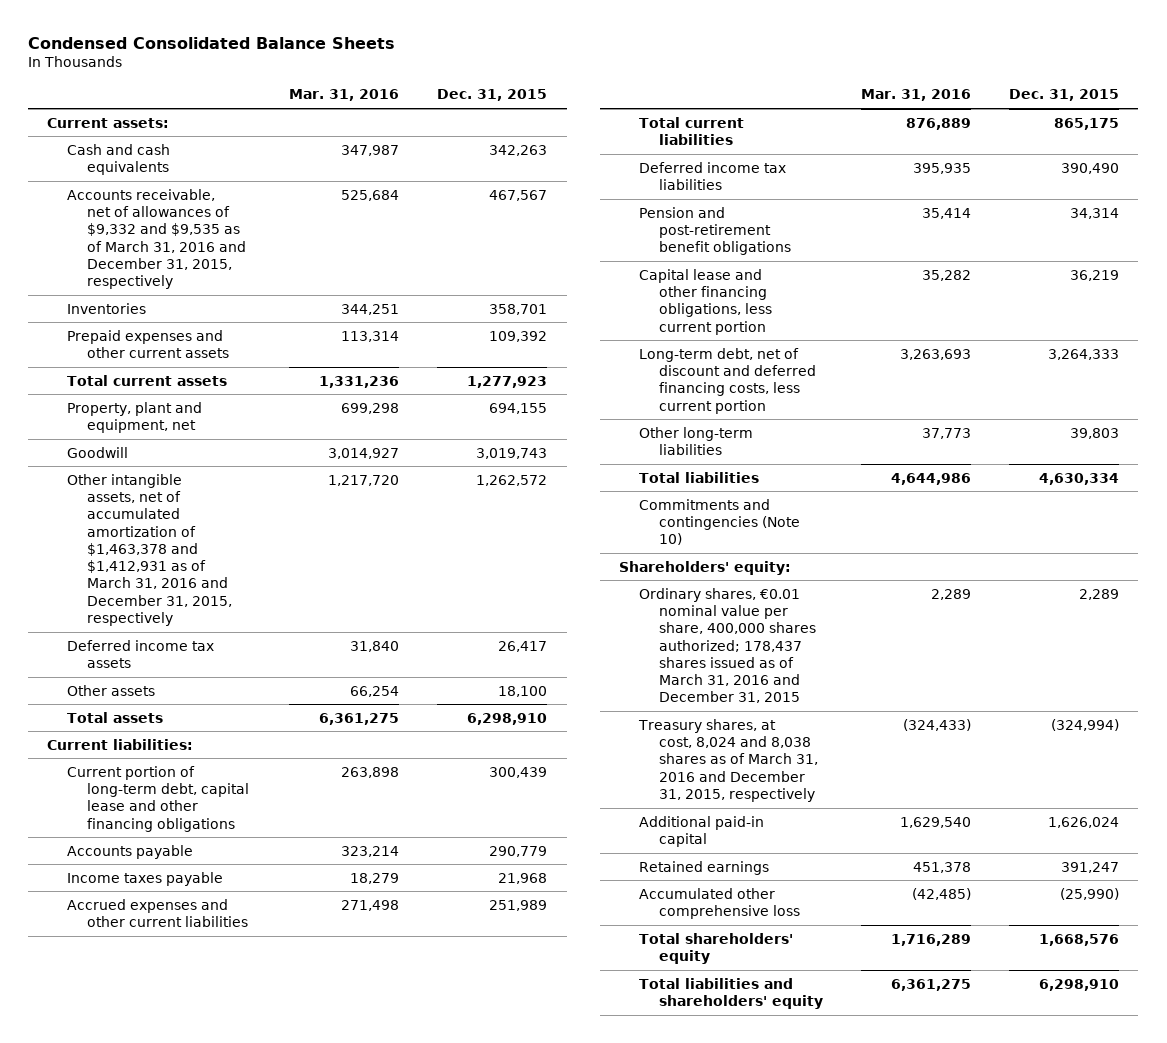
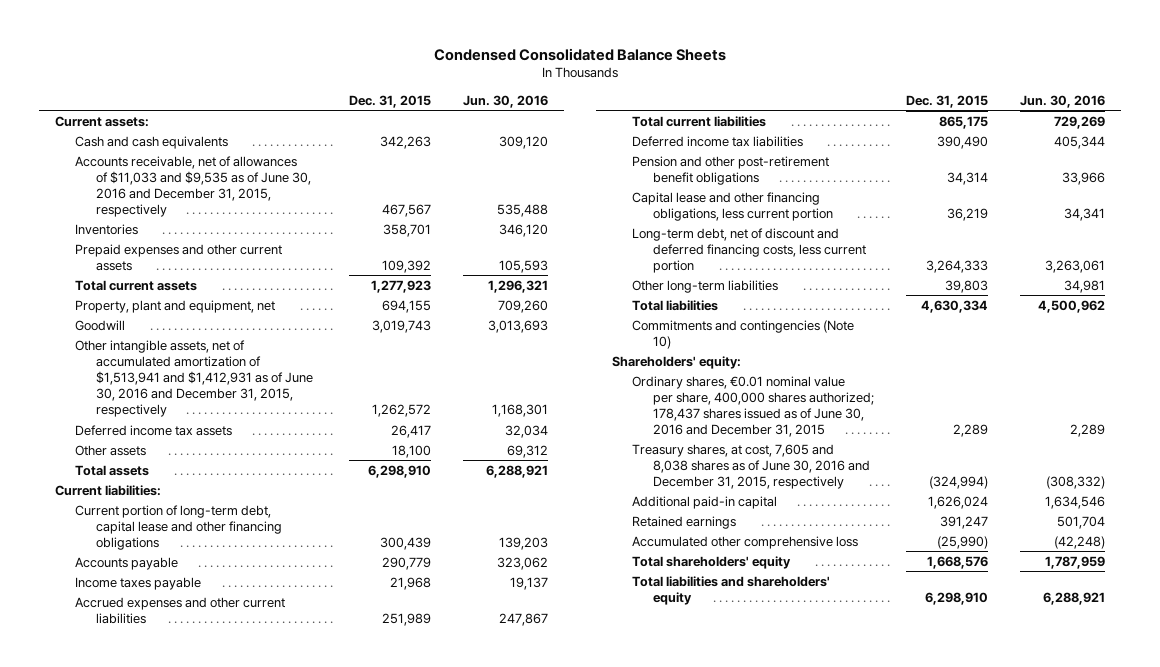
[289,89,400,102] Mar. 31, 2016 -> none
none -> [462,94,548,108] Jun. 30, 2016
[67,188,247,290] Accounts receivable, net of allowances of $9,332 and $9,535 as of March 31, 2016 and December 31, 2015, respectively -> [75,155,311,218] Accounts receivable, net of allowances of $11,033 and $9,535 as of June 30, 2016 and December 31, 2015, respectively
[67,473,233,627] Other intangible assets, net of accumulated amortization of $1,463,378 and $1,412,931 as of March 31, 2016 and December 31, 2015, respectively -> [75,339,313,418] Other intangible assets, net of accumulated amortization of $1,513,941 and $1,412,931 as of June 30, 2016 and December 31, 2015, respectively
[639,206,792,256] Pension and post-retirement benefit obligations -> [632,155,830,185] Pension and other post-retirement benefit obligations
[639,587,817,704] Ordinary shares, €0.01 nominal value per share, 400,000 shares authorized; 178,437 shares issued as of March 31, 2016 and December 31, 2015 -> [632,375,874,438] Ordinary shares, €0.01 nominal value per share, 400,000 shares authorized; 178,437 shares issued as of June 30, 2016 and December 31, 2015
[638,718,819,802] Treasury shares, at cost, 8,024 and 8,038 shares as of March 31, 2016 and December 31, 2015, respectively -> [632,443,870,489] Treasury shares, at cost, 7,605 and 8,038 shares as of June 30, 2016 and December 31, 2015, respectively

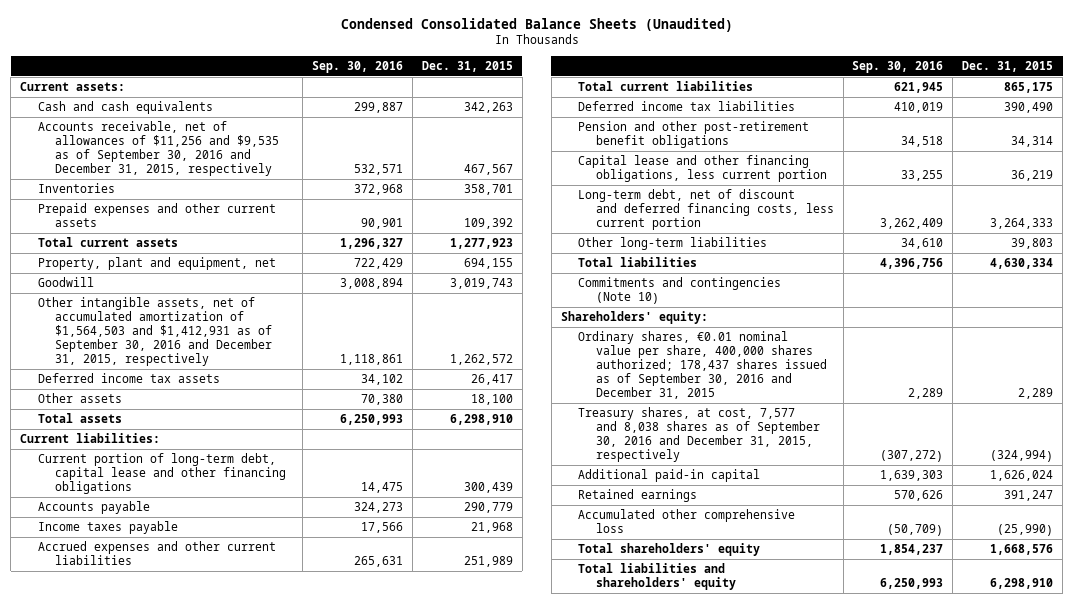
[434,47,727,61] Condensed Consolidated Balance Sheets -> [340,17,733,32] Condensed Consolidated Balance Sheets (Unaudited)
[462,94,548,108] Jun. 30, 2016 -> none
none -> [312,61,404,74] Sep. 30, 2016
[75,155,311,218] Accounts receivable, net of allowances of $11,033 and $9,535 as of June 30, 2016 and December 31, 2015, respectively -> [37,121,280,177] Accounts receivable, net of allowances of $11,256 and $9,535 as of September 30, 2016 and December 31, 2015, respectively
[75,339,313,418] Other intangible assets, net of accumulated amortization of $1,513,941 and $1,412,931 as of June 30, 2016 and December 31, 2015, respectively -> [37,297,273,367] Other intangible assets, net of accumulated amortization of $1,564,503 and $1,412,931 as of September 30, 2016 and December 31, 2015, respectively
[632,375,874,438] Ordinary shares, €0.01 nominal value per share, 400,000 shares authorized; 178,437 shares issued as of June 30, 2016 and December 31, 2015 -> [578,331,827,400] Ordinary shares, €0.01 nominal value per share, 400,000 shares authorized; 178,437 shares issued as of September 30, 2016 and December 31, 2015
[632,443,870,489] Treasury shares, at cost, 7,605 and 8,038 shares as of June 30, 2016 and December 31, 2015, respectively -> [578,407,820,463] Treasury shares, at cost, 7,577 and 8,038 shares as of September 30, 2016 and December 31, 2015, respectively

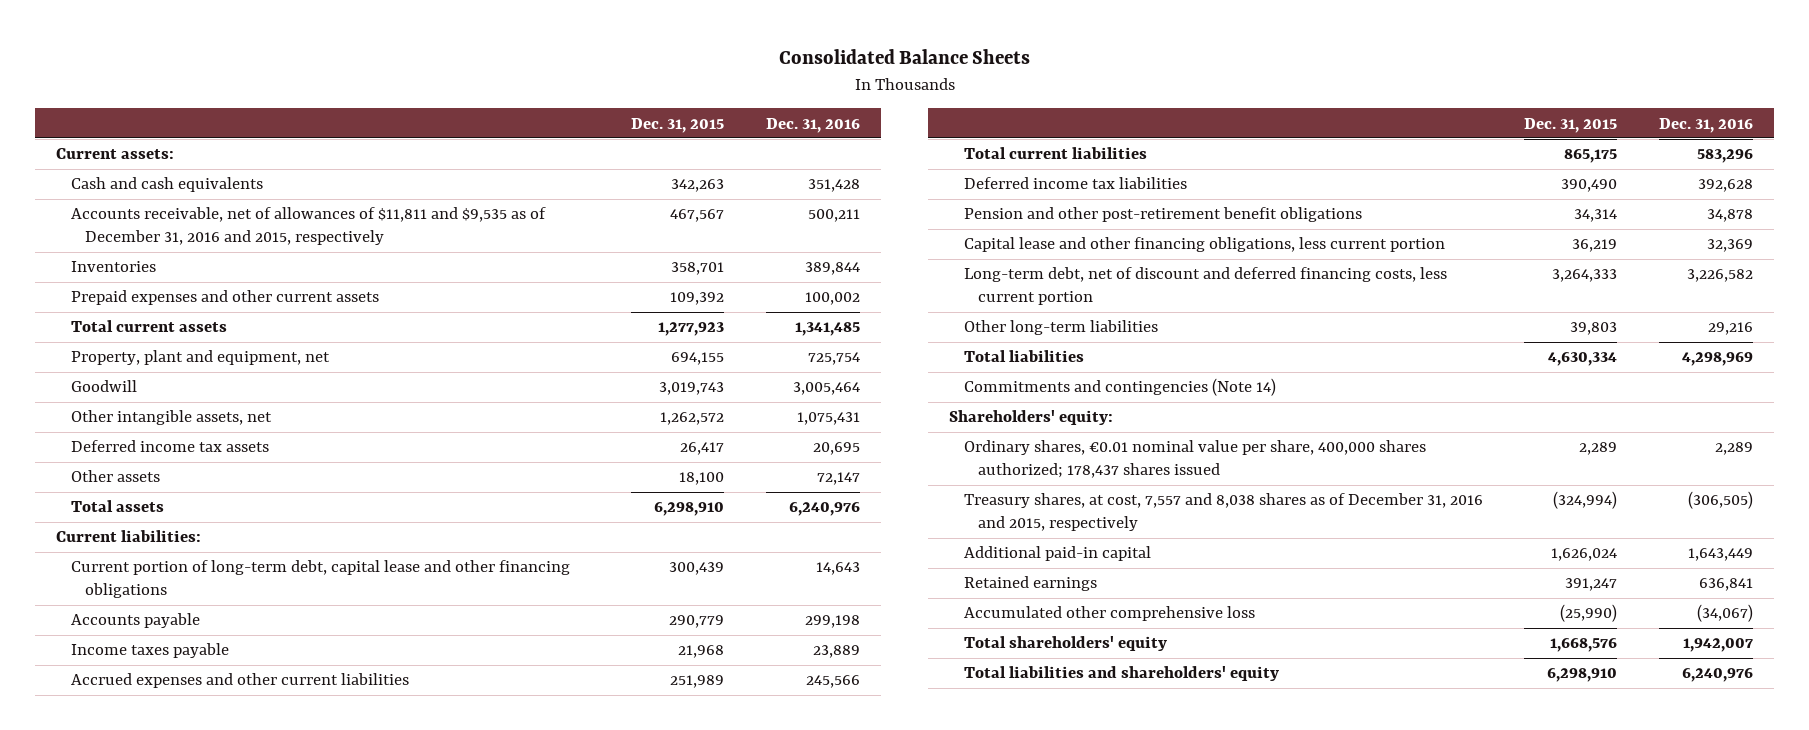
[340,17,733,32] Condensed Consolidated Balance Sheets (Unaudited) -> [778,49,1030,65] Consolidated Balance Sheets
[312,61,404,74] Sep. 30, 2016 -> none
none -> [766,117,861,133] Dec. 31, 2016
[37,121,280,177] Accounts receivable, net of allowances of $11,256 and $9,535 as of September 30, 2016 and December 31, 2015, respectively -> [70,207,546,246] Accounts receivable, net of allowances of $11,811 and $9,535 as of December 31, 2016 and 2015, respectively
[37,297,273,367] Other intangible assets, net of accumulated amortization of $1,564,503 and $1,412,931 as of September 30, 2016 and December 31, 2015, respectively -> [70,410,272,426] Other intangible assets, net
[578,277,782,305] Commitments and contingencies (Note 10) -> [963,378,1276,397] Commitments and contingencies (Note 14)
[578,331,827,400] Ordinary shares, €0.01 nominal value per share, 400,000 shares authorized; 178,437 shares issued as of September 30, 2016 and December 31, 2015 -> [963,440,1426,479] Ordinary shares, €0.01 nominal value per share, 400,000 shares authorized; 178,437 shares issued
[578,407,820,463] Treasury shares, at cost, 7,577 and 8,038 shares as of September 30, 2016 and December 31, 2015, respectively -> [963,493,1483,532] Treasury shares, at cost, 7,557 and 8,038 shares as of December 31, 2016 and 2015, respectively

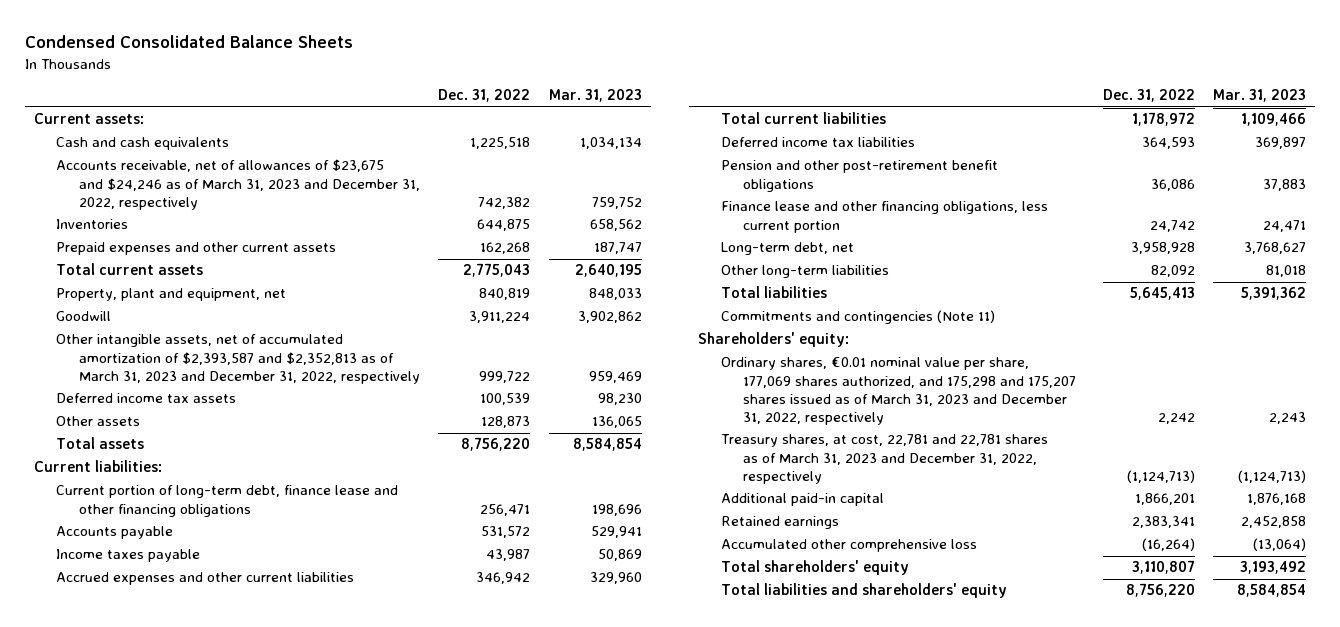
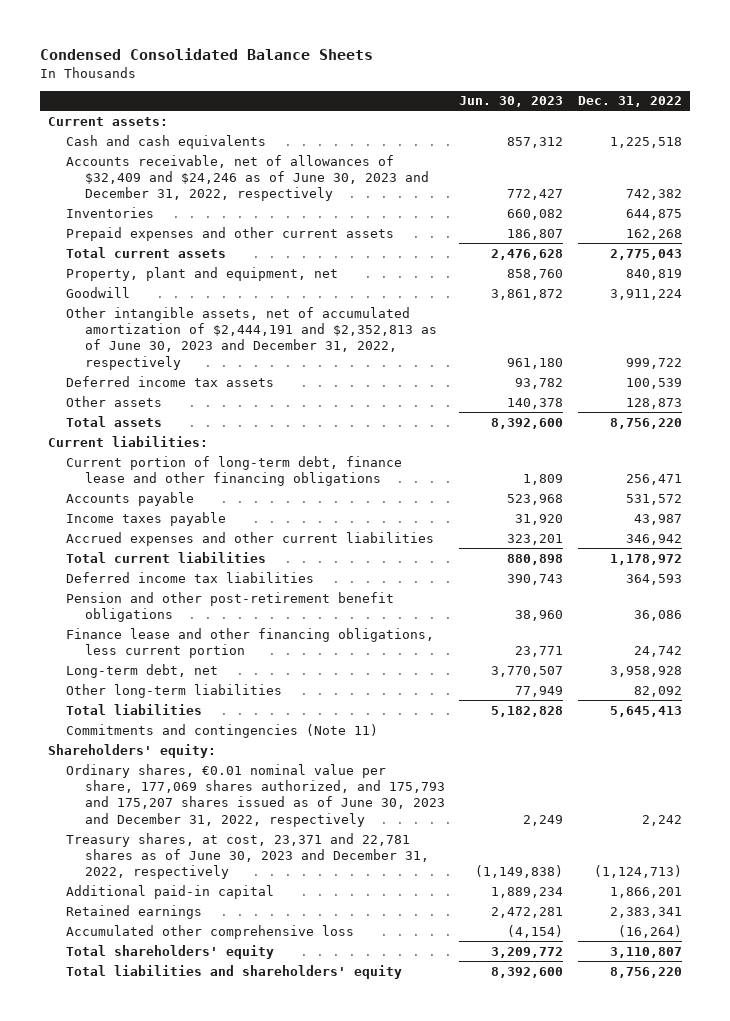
[548,89,642,103] Mar. 31, 2023 -> none
none -> [459,96,564,108] Jun. 30, 2023
[56,159,420,211] Accounts receivable, net of allowances of $23,675 and $24,246 as of March 31, 2023 and December 31, 2022, respectively -> [66,154,429,202] Accounts receivable, net of allowances of $32,409 and $24,246 as of June 30, 2023 and December 31, 2022, respectively
[56,334,420,385] Other intangible assets, net of accumulated amortization of $2,393,587 and $2,352,813 as of March 31, 2023 and December 31, 2022, respectively -> [66,306,437,370] Other intangible assets, net of accumulated amortization of $2,444,191 and $2,352,813 as of June 30, 2023 and December 31, 2022, respectively
[720,357,1077,426] Ordinary shares, €0.01 nominal value per share, 177,069 shares authorized, and 175,298 and 175,207 shares issued as of March 31, 2023 and December 31, 2022, respectively -> [66,763,445,827] Ordinary shares, €0.01 nominal value per share, 177,069 shares authorized, and 175,793 and 175,207 shares issued as of June 30, 2023 and December 31, 2022, respectively
[720,434,1048,485] Treasury shares, at cost, 22,781 and 22,781 shares as of March 31, 2023 and December 31, 2022, respectively -> [66,832,429,880] Treasury shares, at cost, 23,371 and 22,781 shares as of June 30, 2023 and December 31, 2022, respectively

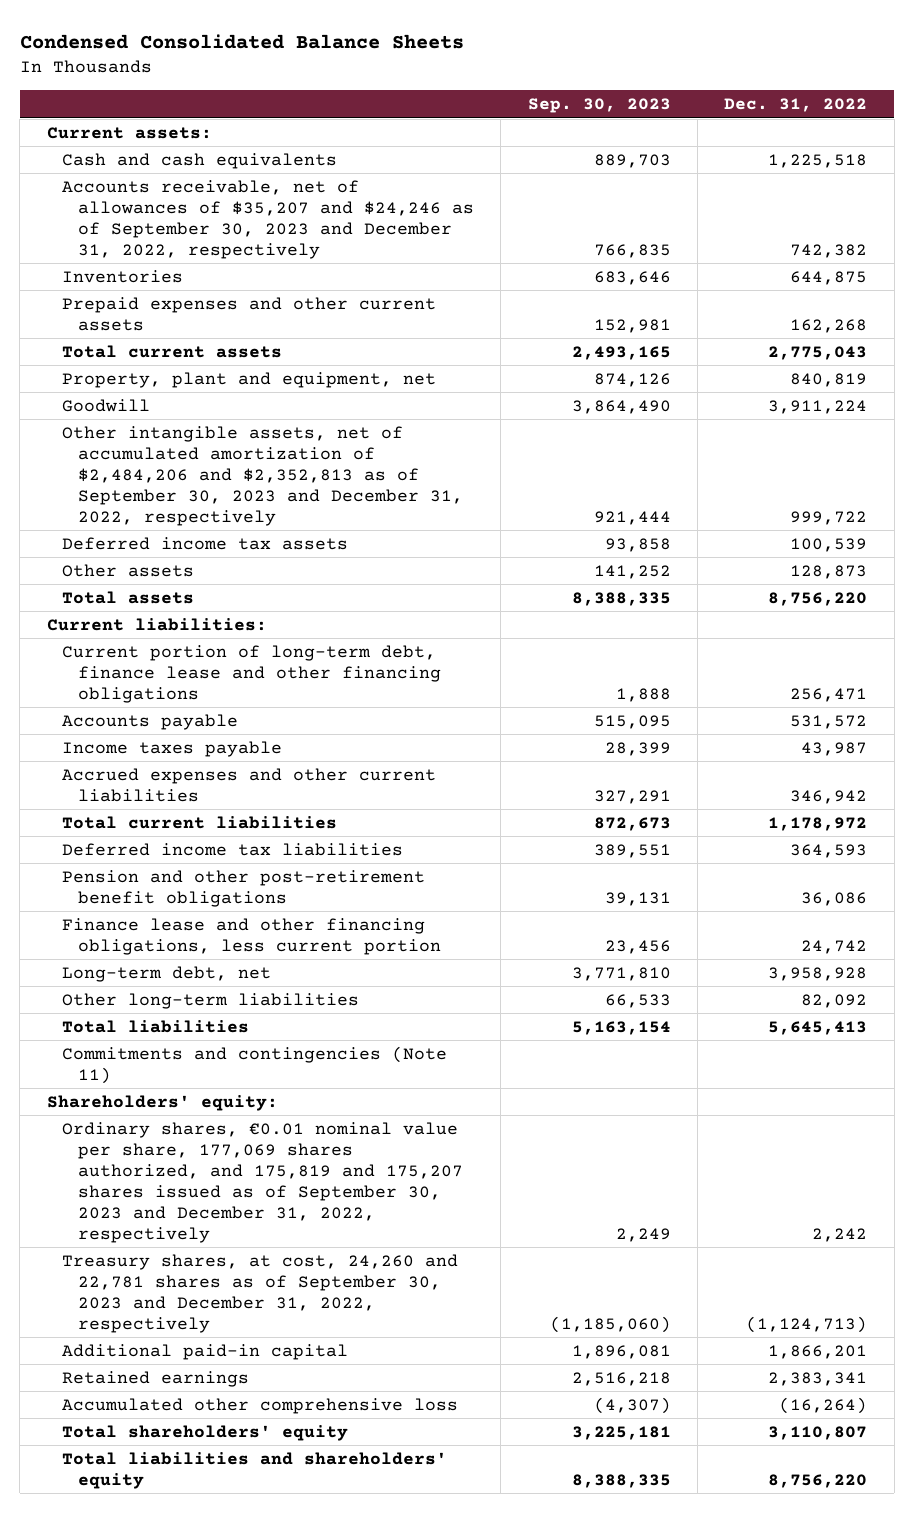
[459,96,564,108] Jun. 30, 2023 -> none
none -> [527,98,671,114] Sep. 30, 2023
[66,154,429,202] Accounts receivable, net of allowances of $32,409 and $24,246 as of June 30, 2023 and December 31, 2022, respectively -> [62,179,475,259] Accounts receivable, net of allowances of $35,207 and $24,246 as of September 30, 2023 and December 31, 2022, respectively
[66,306,437,370] Other intangible assets, net of accumulated amortization of $2,444,191 and $2,352,813 as of June 30, 2023 and December 31, 2022, respectively -> [62,425,464,526] Other intangible assets, net of accumulated amortization of $2,484,206 and $2,352,813 as of September 30, 2023 and December 31, 2022, respectively
[66,763,445,827] Ordinary shares, €0.01 nominal value per share, 177,069 shares authorized, and 175,793 and 175,207 shares issued as of June 30, 2023 and December 31, 2022, respectively -> [62,1121,464,1244] Ordinary shares, €0.01 nominal value per share, 177,069 shares authorized, and 175,819 and 175,207 shares issued as of September 30, 2023 and December 31, 2022, respectively
[66,832,429,880] Treasury shares, at cost, 23,371 and 22,781 shares as of June 30, 2023 and December 31, 2022, respectively -> [62,1253,459,1333] Treasury shares, at cost, 24,260 and 22,781 shares as of September 30, 2023 and December 31, 2022, respectively

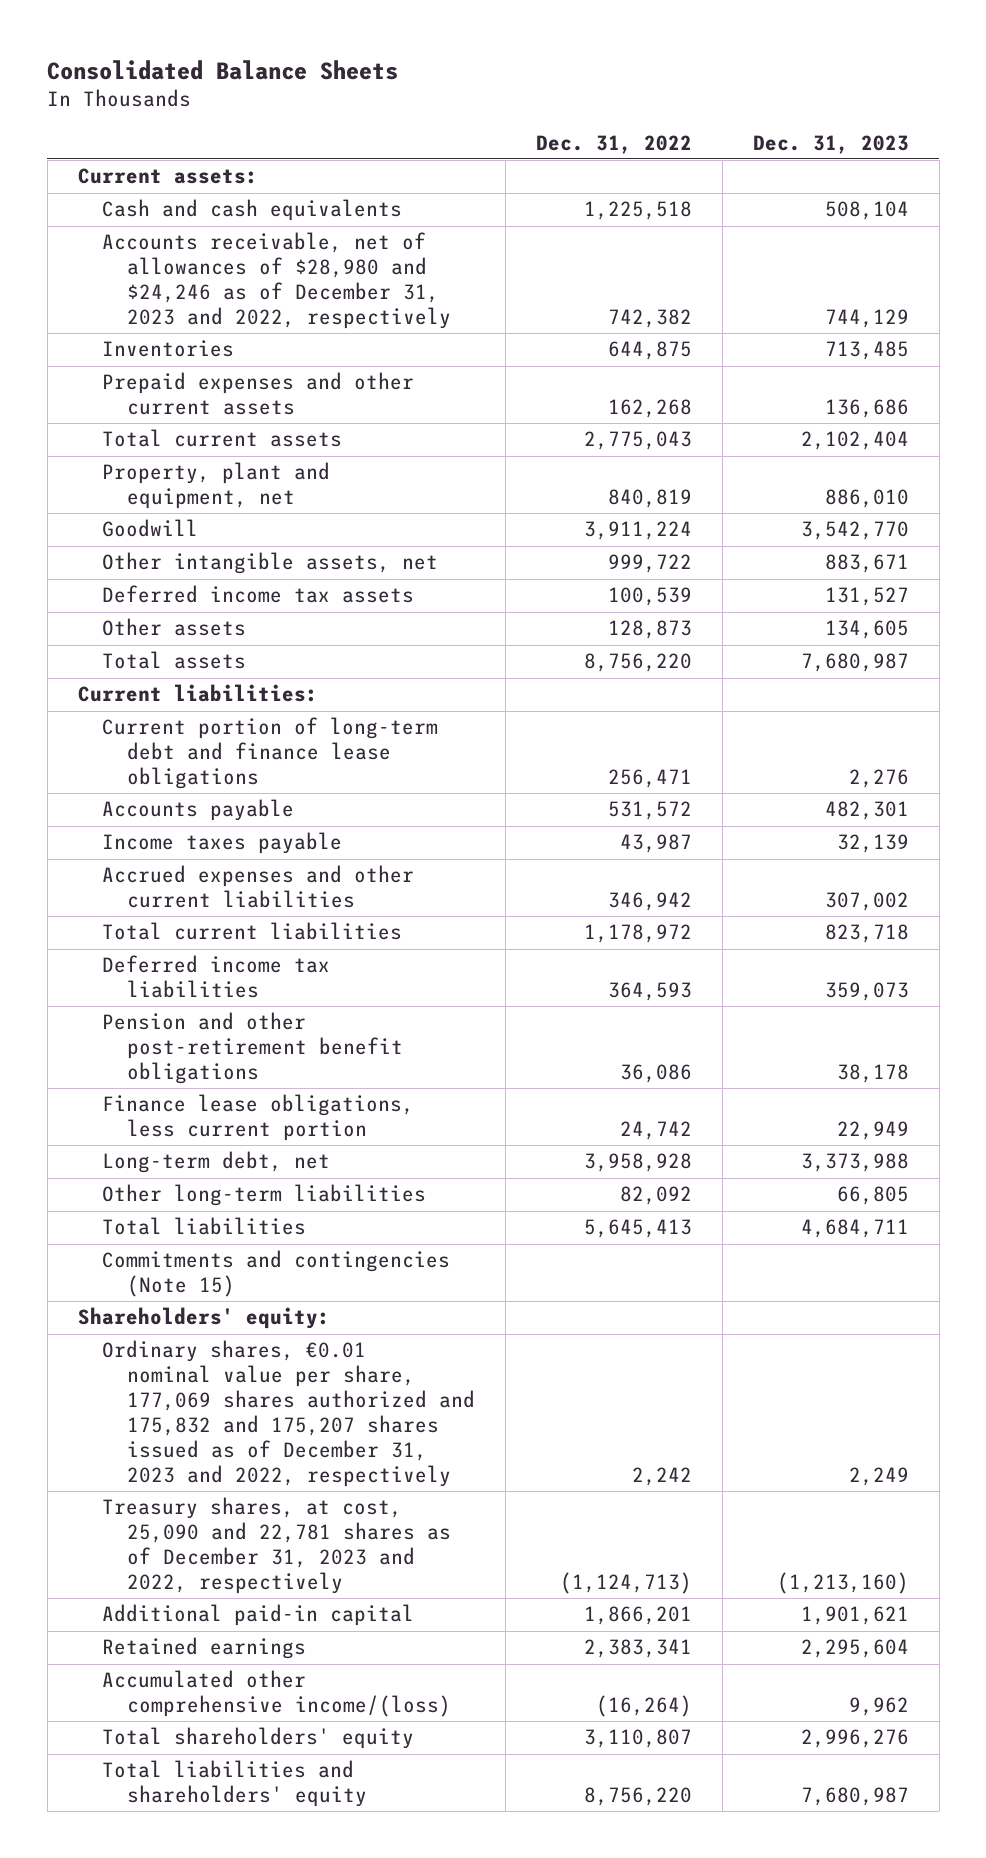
[19,34,464,50] Condensed Consolidated Balance Sheets -> [47,59,399,80] Consolidated Balance Sheets
[527,98,671,114] Sep. 30, 2023 -> none
none -> [752,134,909,154] Dec. 31, 2023
[62,179,475,259] Accounts receivable, net of allowances of $35,207 and $24,246 as of September 30, 2023 and December 31, 2022, respectively -> [102,232,452,329] Accounts receivable, net of allowances of $28,980 and $24,246 as of December 31, 2023 and 2022, respectively
[62,425,464,526] Other intangible assets, net of accumulated amortization of $2,484,206 and $2,352,813 as of September 30, 2023 and December 31, 2022, respectively -> [102,552,439,575] Other intangible assets, net
[62,644,442,703] Current portion of long-term debt, finance lease and other financing obligations -> [102,717,439,790] Current portion of long-term debt and finance lease obligations
[62,917,442,955] Finance lease and other financing obligations, less current portion -> [102,1094,415,1142] Finance lease obligations, less current portion
[62,1045,448,1084] Commitments and contingencies (Note 11) -> [102,1250,451,1298] Commitments and contingencies (Note 15)
[62,1121,464,1244] Ordinary shares, €0.01 nominal value per share, 177,069 shares authorized, and 175,819 and 175,207 shares issued as of September 30, 2023 and December 31, 2022, respectively -> [102,1340,476,1487] Ordinary shares, €0.01 nominal value per share, 177,069 shares authorized and 175,832 and 175,207 shares issued as of December 31, 2023 and 2022, respectively
[62,1253,459,1333] Treasury shares, at cost, 24,260 and 22,781 shares as of September 30, 2023 and December 31, 2022, respectively -> [102,1497,452,1594] Treasury shares, at cost, 25,090 and 22,781 shares as of December 31, 2023 and 2022, respectively
[62,1397,459,1414] Accumulated other comprehensive loss -> [102,1670,452,1718] Accumulated other comprehensive income/(loss)

